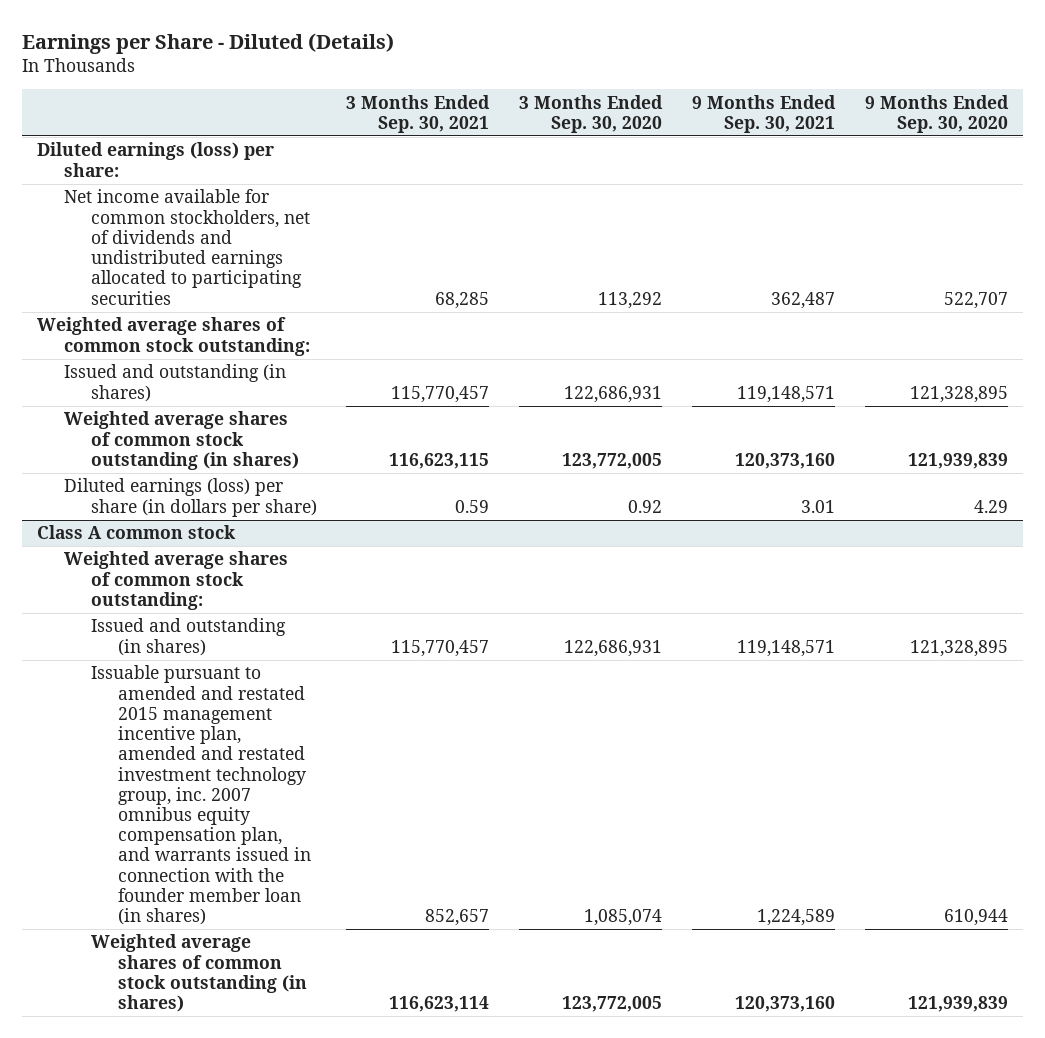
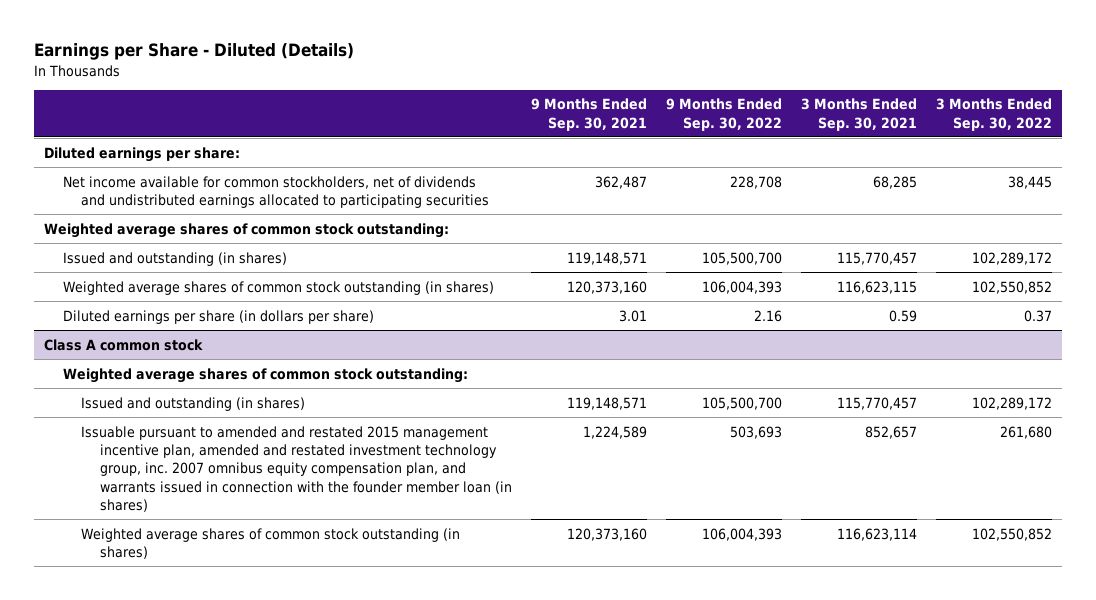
[519,94,664,133] 3 Months Ended Sep. 30, 2020 -> none
[865,94,1010,133] 9 Months Ended Sep. 30, 2020 -> none
none -> [665,98,782,131] 9 Months Ended Sep. 30, 2022
none -> [936,98,1053,131] 3 Months Ended Sep. 30, 2022
[36,142,274,177] Diluted earnings (loss) per share: -> [44,146,241,162] Diluted earnings per share:
[63,478,317,517] Diluted earnings (loss) per share (in dollars per share) -> [62,309,374,324] Diluted earnings per share (in dollars per share)

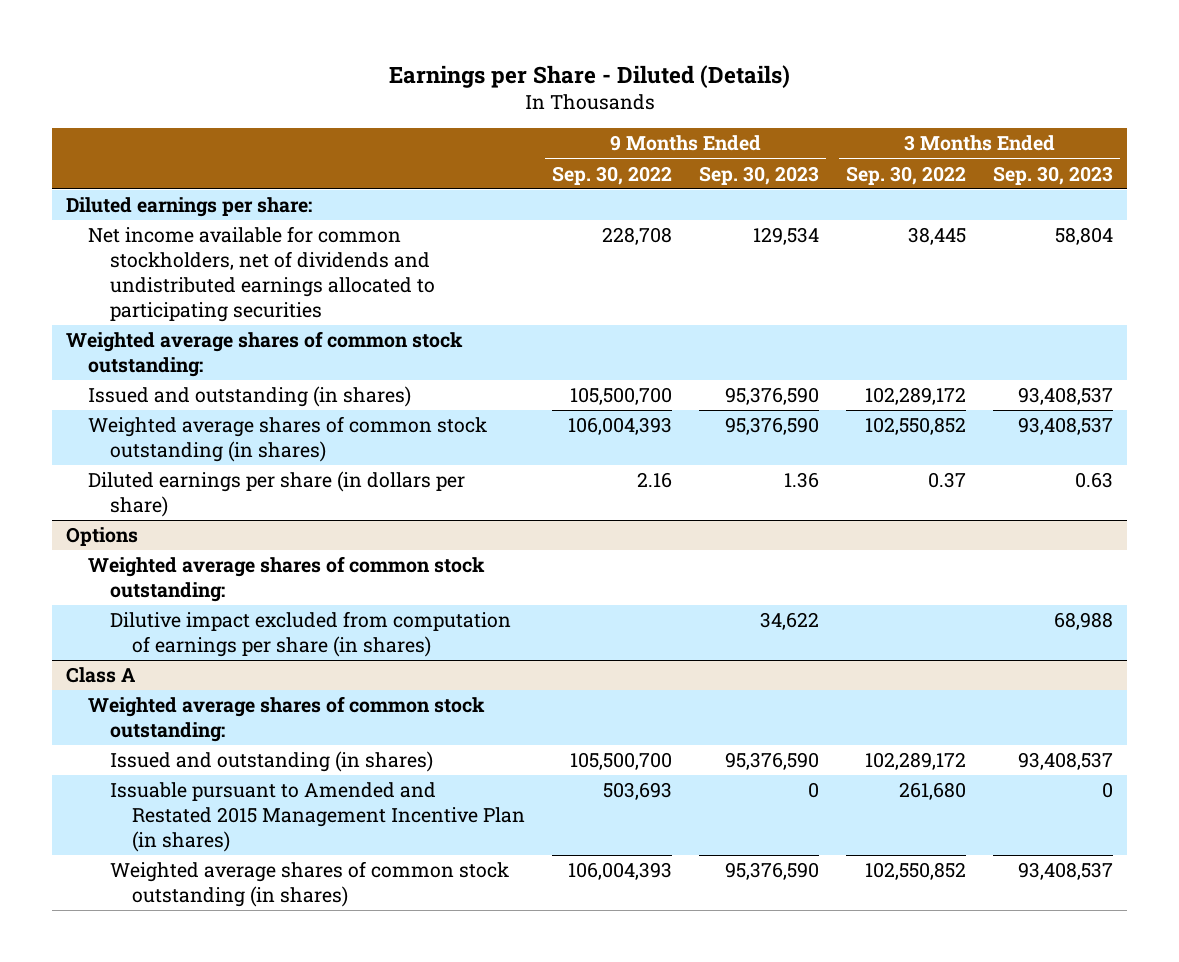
[530,98,647,131] 9 Months Ended Sep. 30, 2021 -> none
[800,98,917,131] 3 Months Ended Sep. 30, 2021 -> none
none -> [699,165,820,185] Sep. 30, 2023
none -> [993,165,1114,185] Sep. 30, 2023
[44,338,204,351] Class A common stock -> none
none -> [65,527,138,547] Options
none -> [109,611,511,658] Dilutive impact excluded from computation of earnings per share (in shares)
none -> [65,667,135,684] Class A
none -> [87,696,485,743] Weighted average shares of common stock outstanding:
[81,425,512,513] Issuable pursuant to amended and restated 2015 management incentive plan, amended and restated investment technology group, inc. 2007 omnibus equity compensation plan, and warrants issued in connection with the founder member loan (in shares) -> [109,782,525,853] Issuable pursuant to Amended and Restated 2015 Management Incentive Plan (in shares)

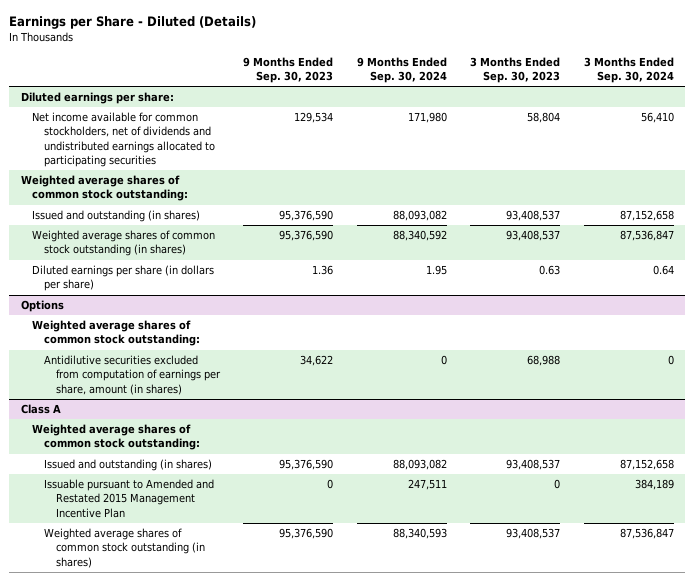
[551,165,672,185] Sep. 30, 2022 -> none
[846,165,967,185] Sep. 30, 2022 -> none
none -> [356,56,447,84] 9 Months Ended Sep. 30, 2024
none -> [583,56,674,84] 3 Months Ended Sep. 30, 2024
[109,611,511,658] Dilutive impact excluded from computation of earnings per share (in shares) -> [43,355,221,395] Antidilutive securities excluded from computation of earnings per share, amount (in shares)
[109,782,525,853] Issuable pursuant to Amended and Restated 2015 Management Incentive Plan (in shares) -> [43,479,214,518] Issuable pursuant to Amended and Restated 2015 Management Incentive Plan

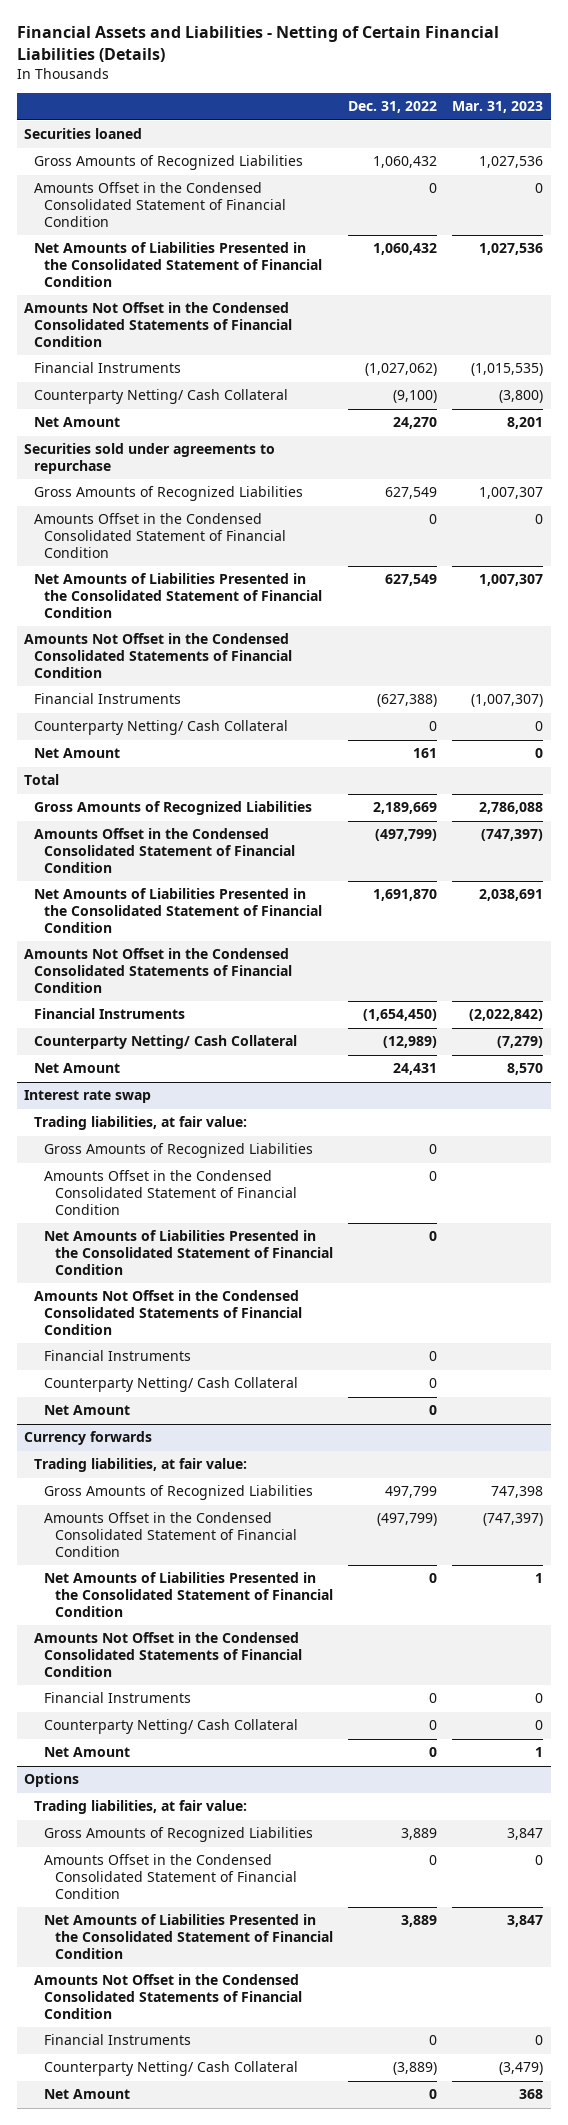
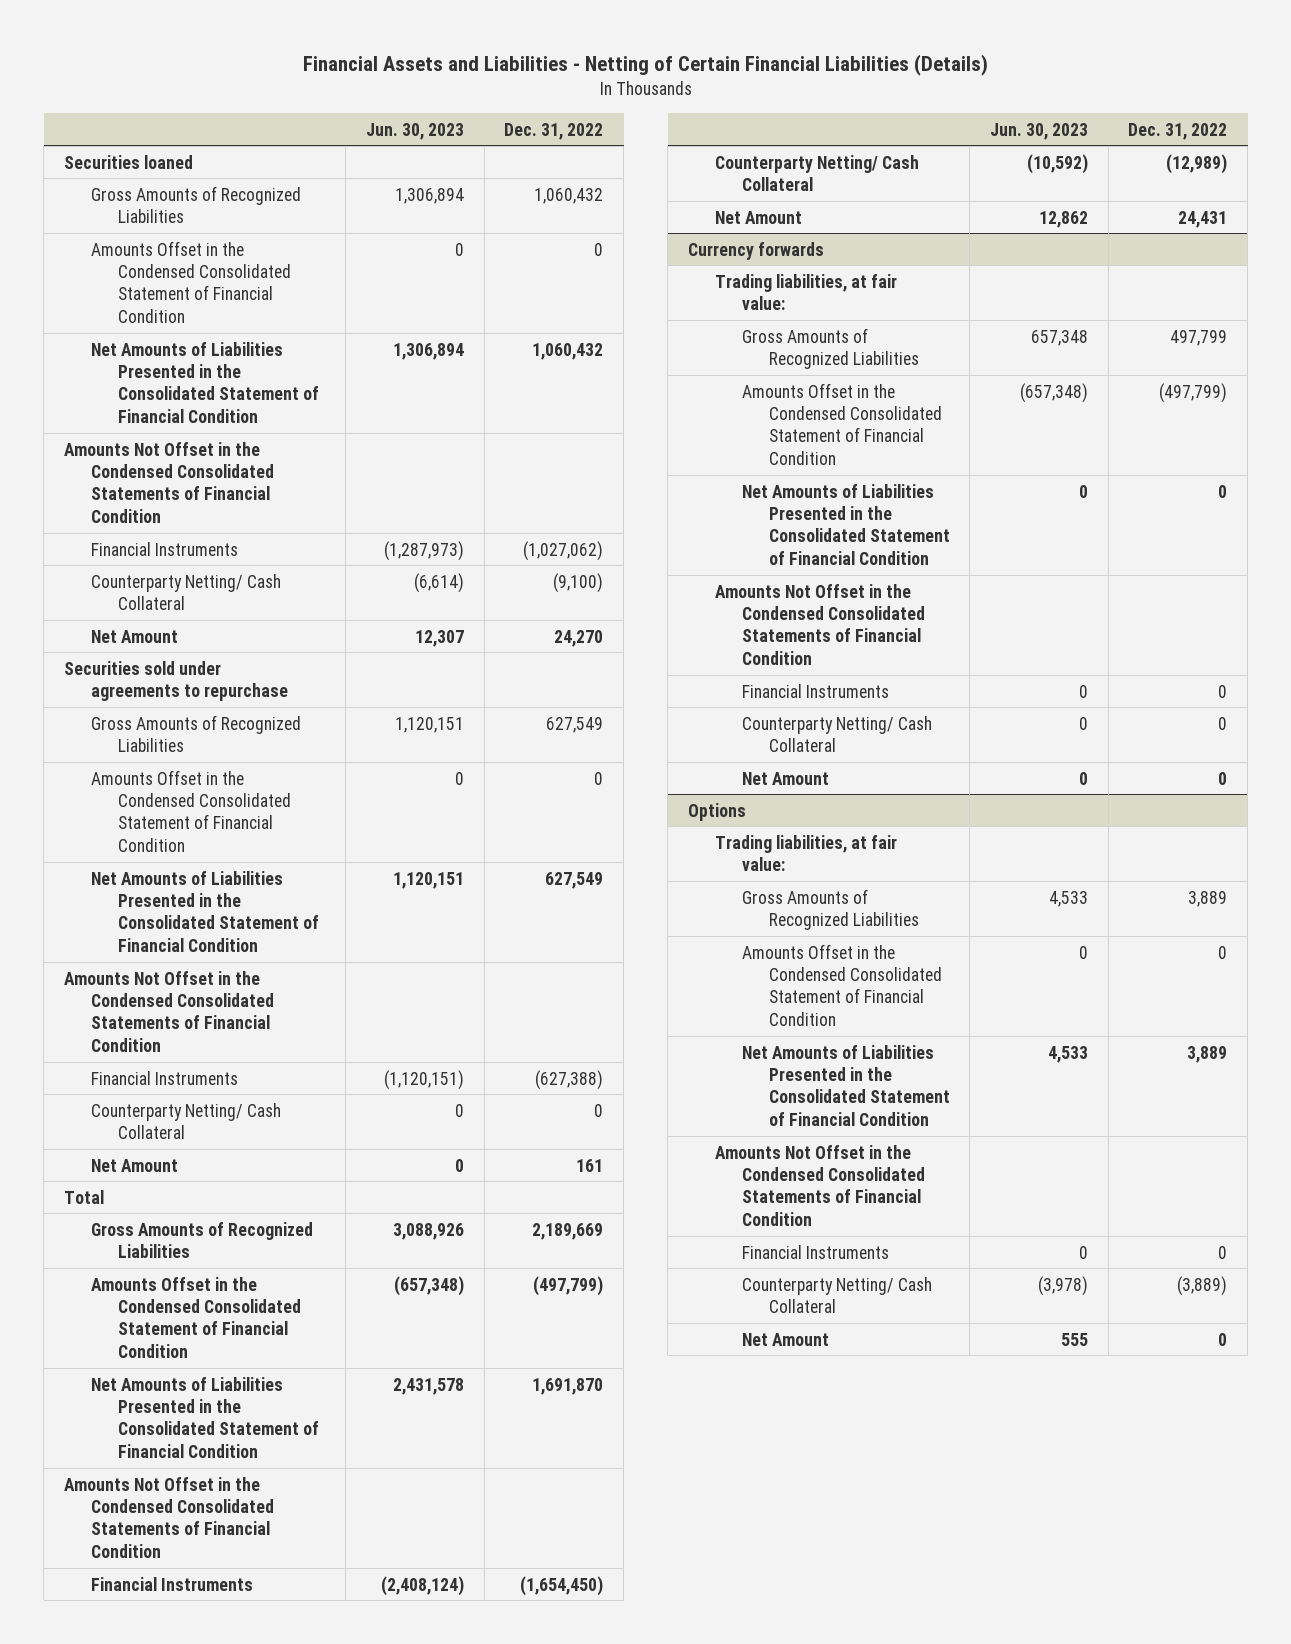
[452,101,544,114] Mar. 31, 2023 -> none
none -> [365,122,464,140] Jun. 30, 2023
[24,1090,152,1104] Interest rate swap -> none
[34,1116,248,1131] Trading liabilities, at fair value: -> none
[44,1143,314,1159] Gross Amounts of Recognized Liabilities -> none
[44,1170,297,1215] Amounts Offset in the Condensed Consolidated Statement of Financial Condition -> none
[44,1230,333,1275] Net Amounts of Liabilities Presented in the Consolidated Statement of Financial Condition -> none
[34,1290,303,1335] Amounts Not Offset in the Condensed Consolidated Statements of Financial Condition -> none
[44,1350,192,1362] Financial Instruments -> none
[44,1377,299,1393] Counterparty Netting/ Cash Collateral -> none
[44,1405,131,1416] Net Amount -> none

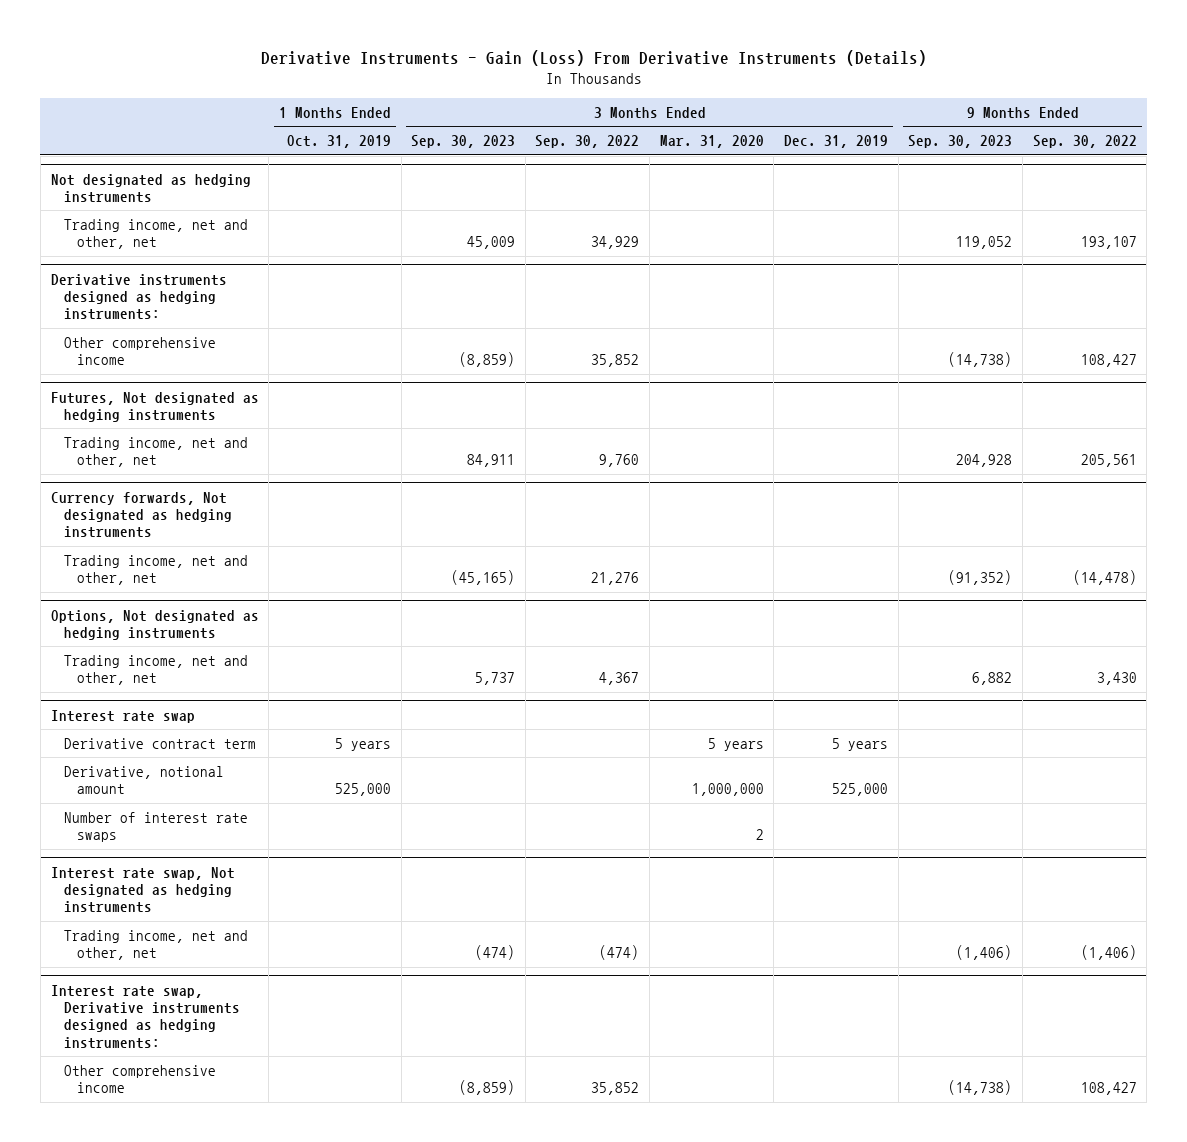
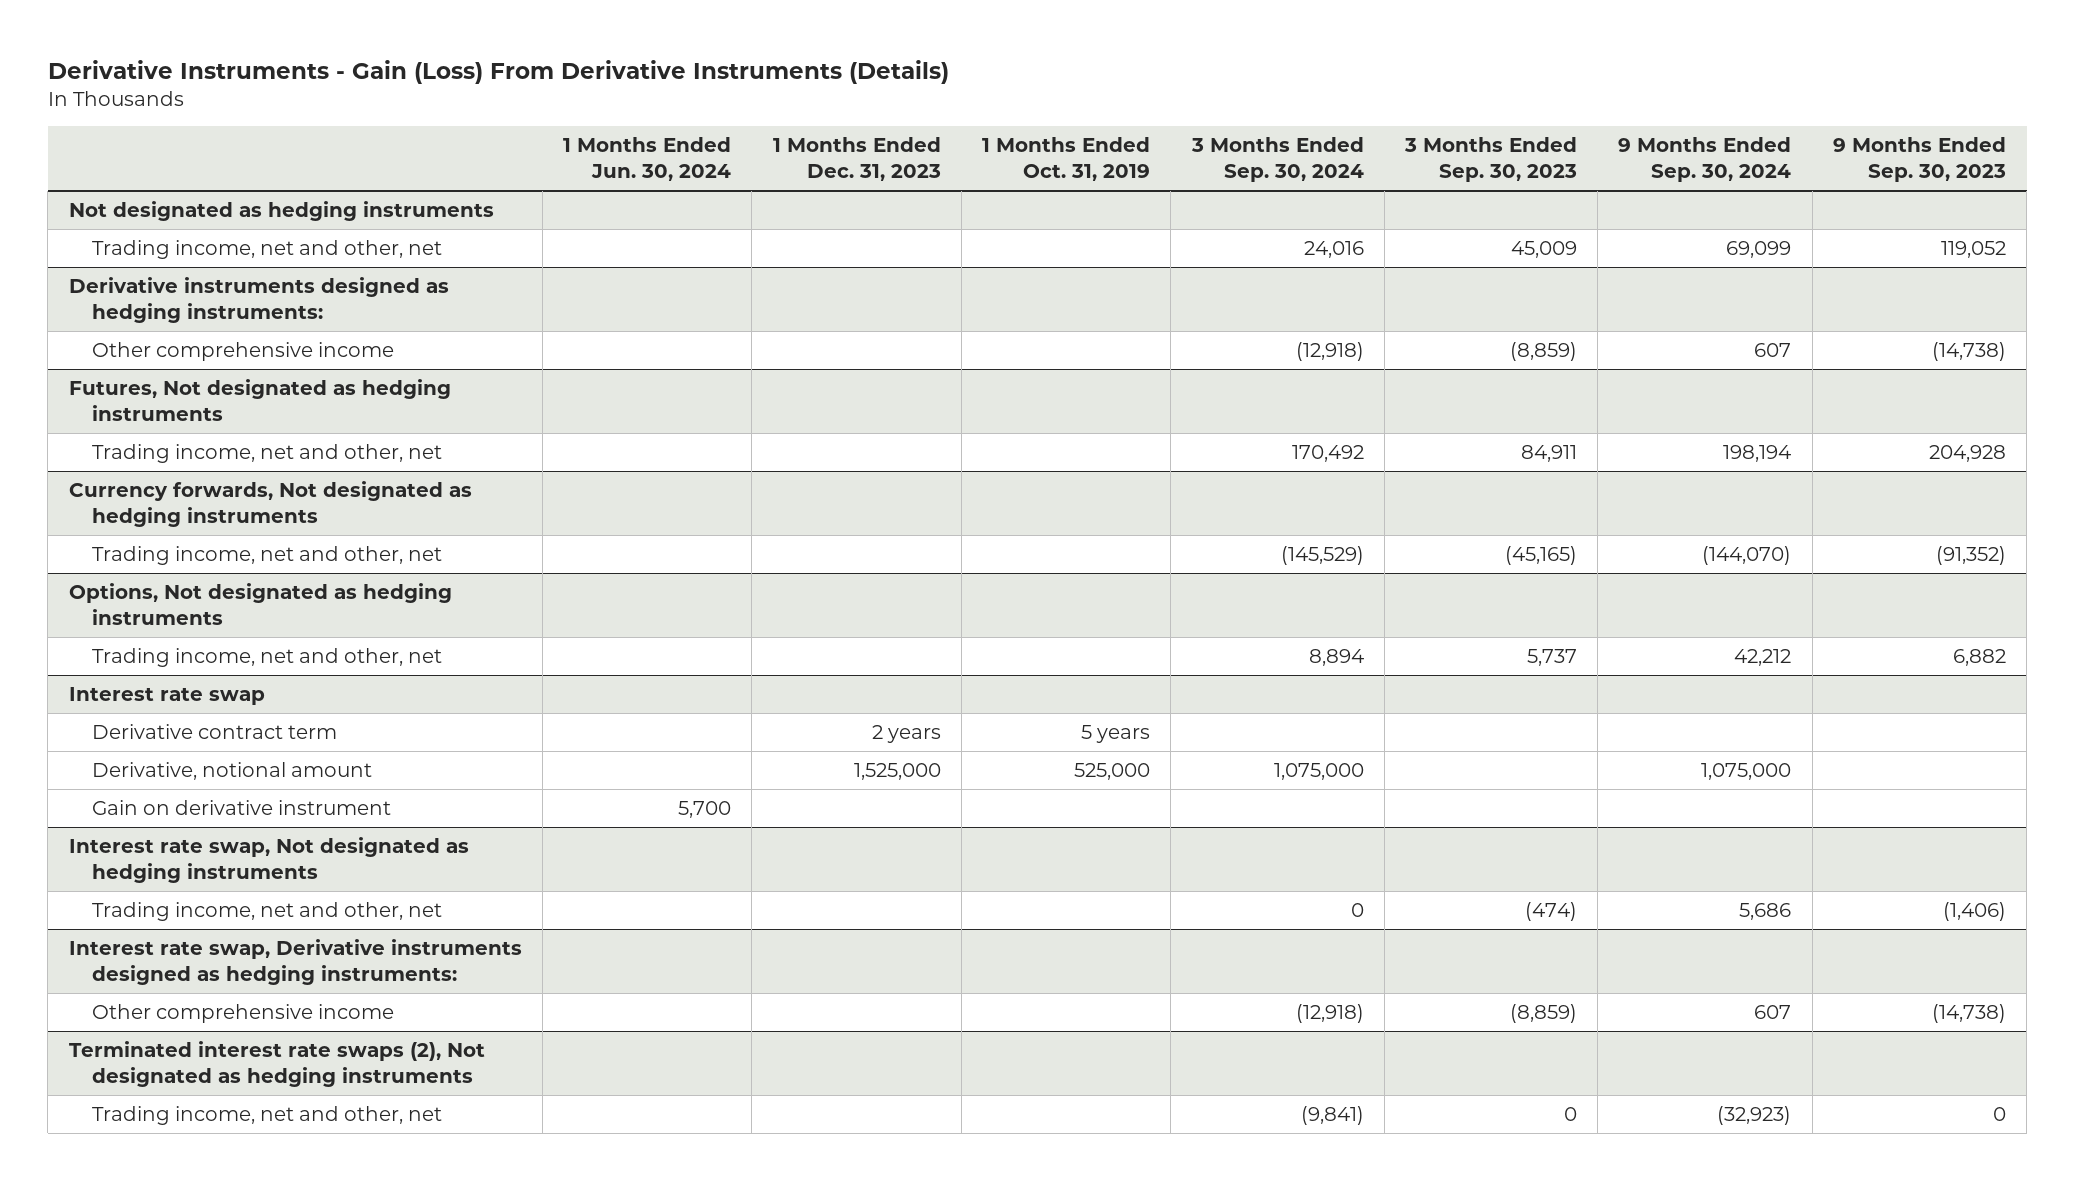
[535,135,640,149] Sep. 30, 2022 -> none
[659,135,764,149] Mar. 31, 2020 -> none
[784,135,889,149] Dec. 31, 2019 -> none
[1032,135,1137,149] Sep. 30, 2022 -> none
none -> [563,137,732,182] 1 Months Ended Jun. 30, 2024
none -> [772,137,941,182] 1 Months Ended Dec. 31, 2023
none -> [1190,137,1364,183] 3 Months Ended Sep. 30, 2024
none -> [1618,137,1792,183] 9 Months Ended Sep. 30, 2024
[63,811,248,843] Number of interest rate swaps -> none
none -> [91,800,391,816] Gain on derivative instrument
none -> [68,1041,485,1087] Terminated interest rate swaps (2), Not designated as hedging instruments
none -> [91,1106,442,1126] Trading income, net and other, net

